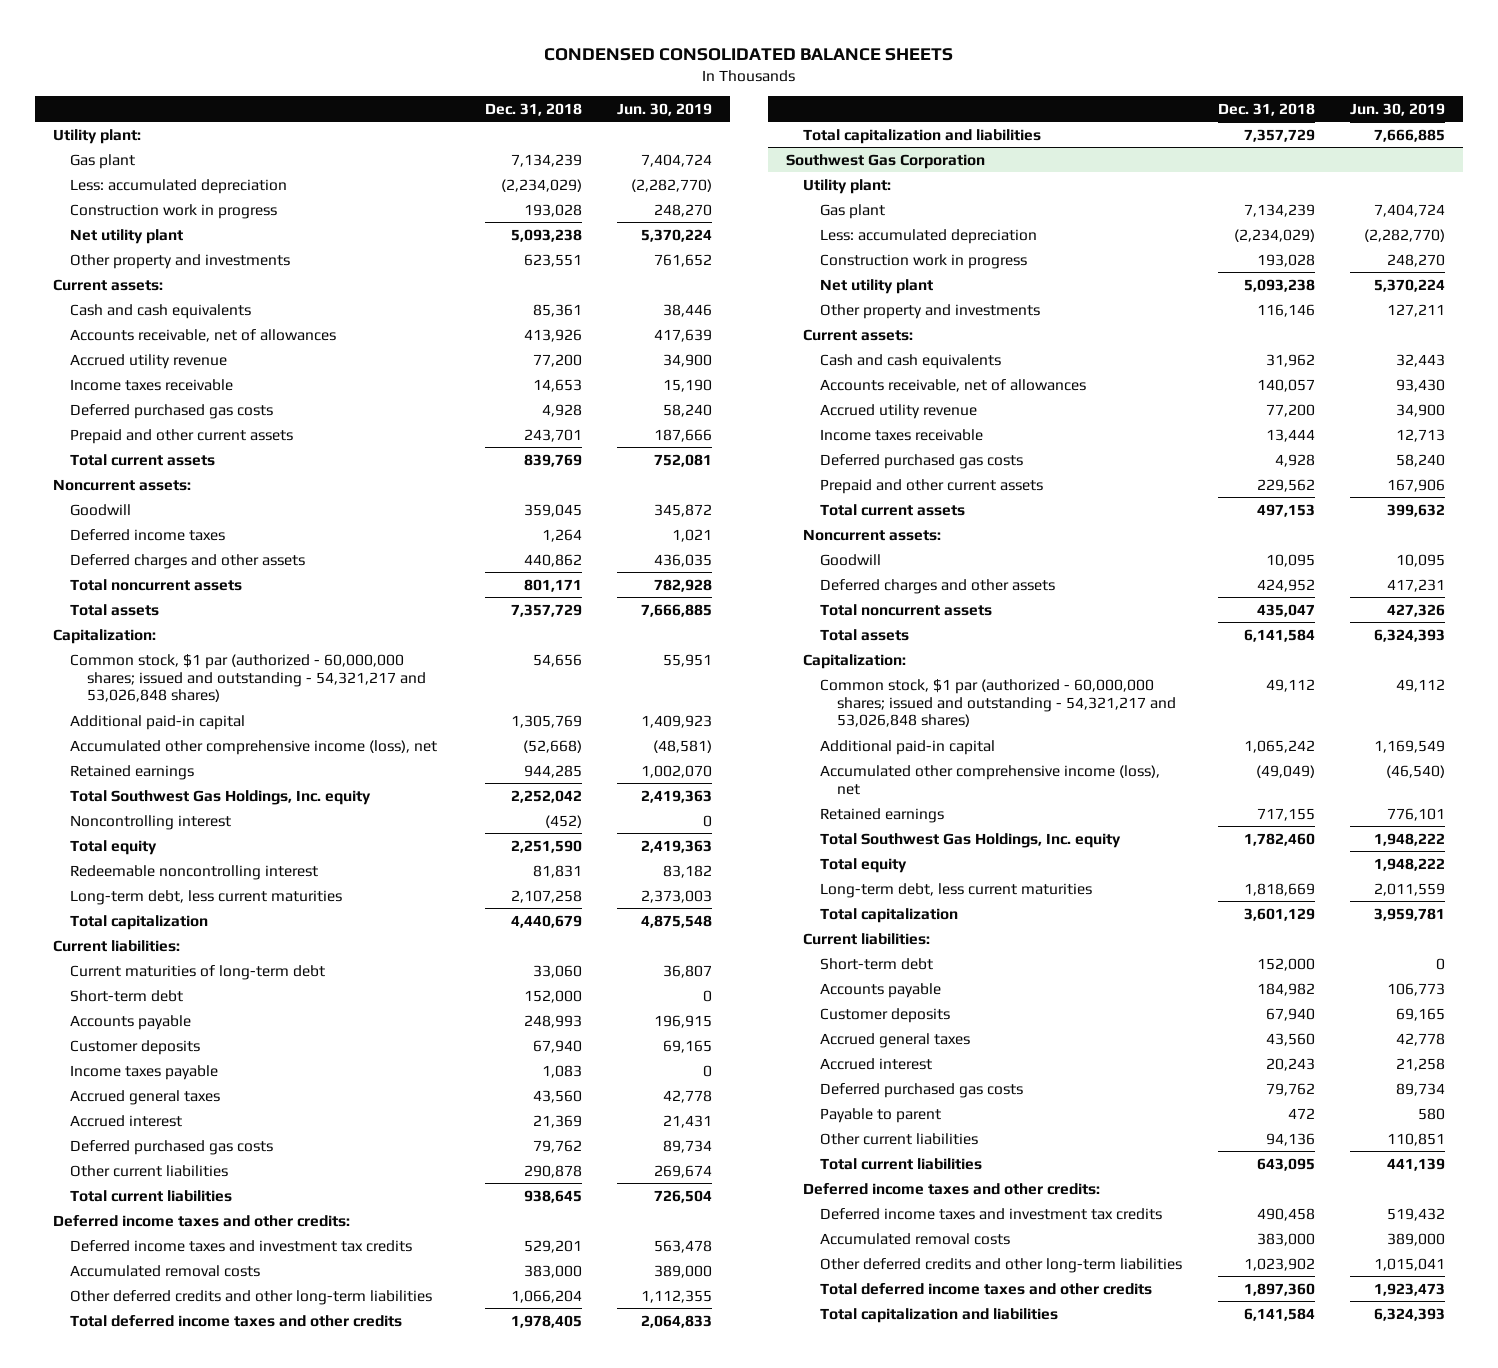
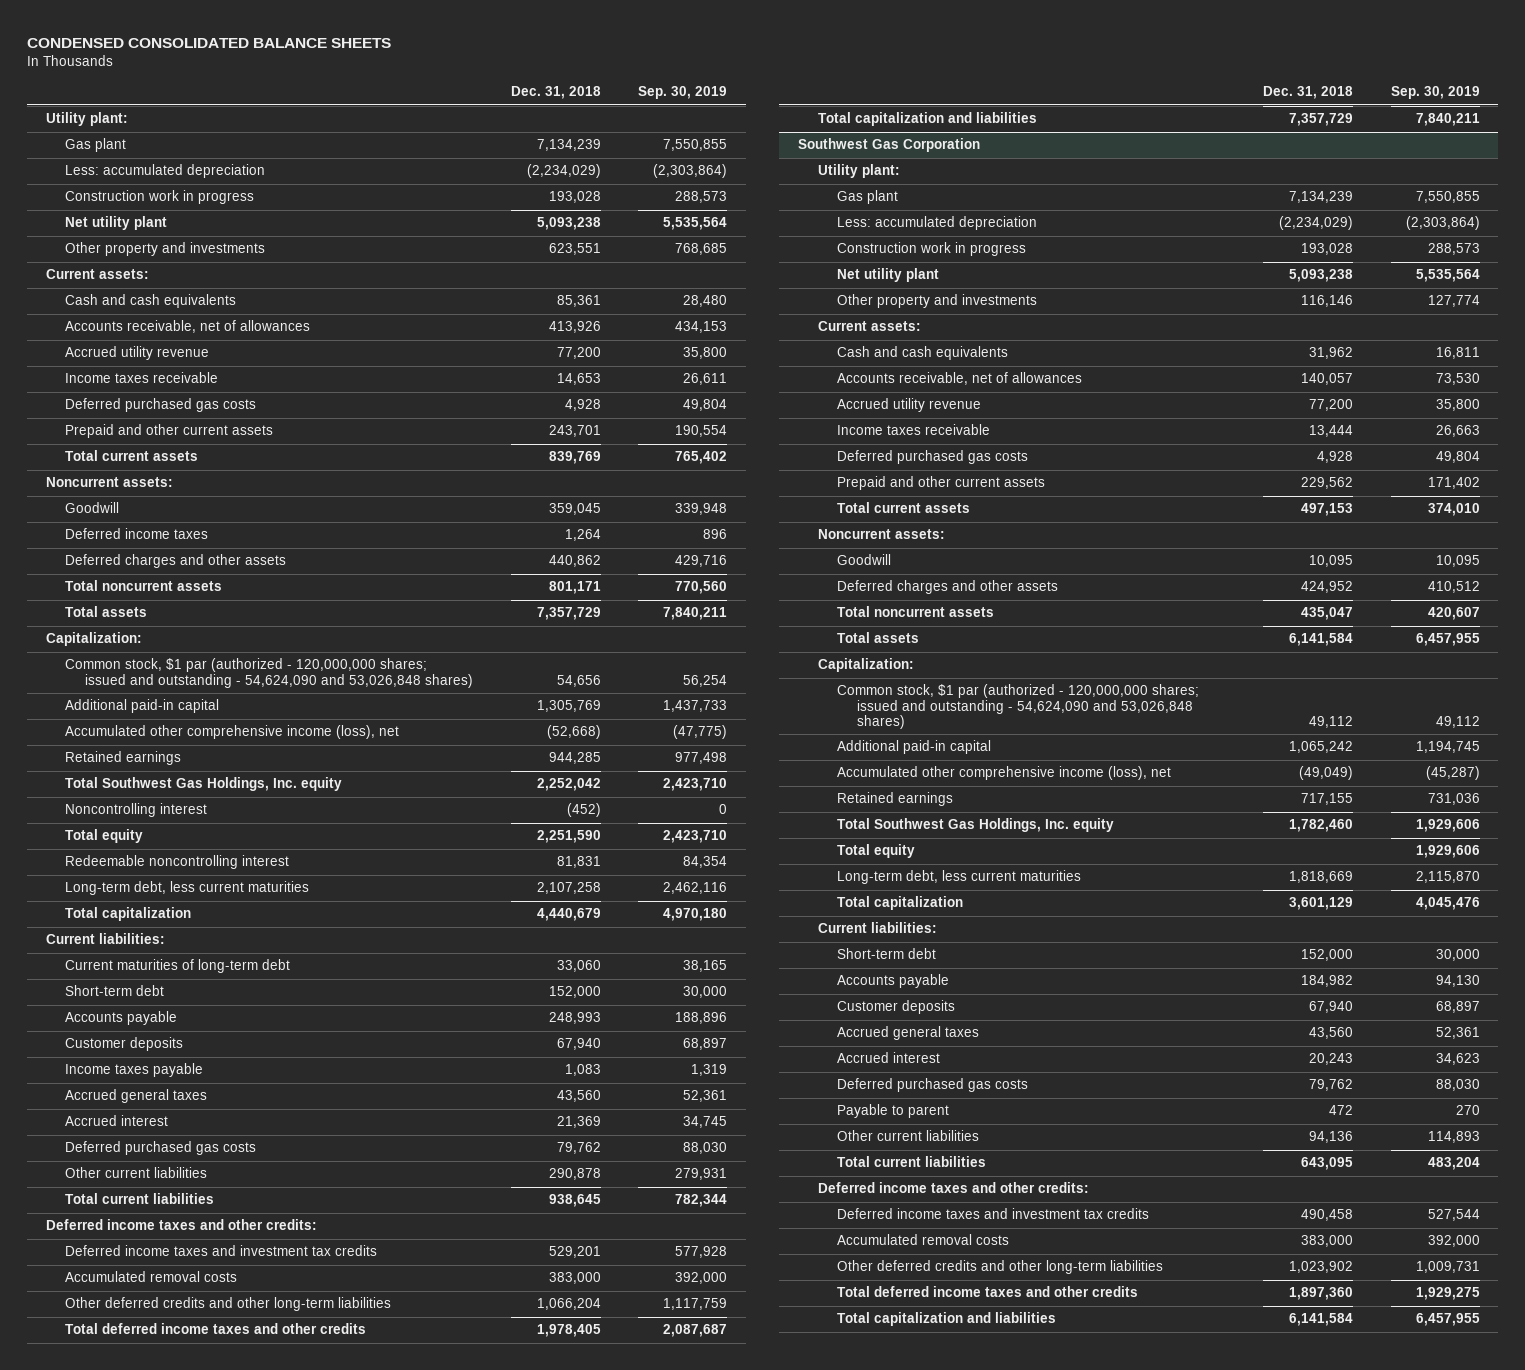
[616,102,712,116] Jun. 30, 2019 -> none
none -> [638,86,728,100] Sep. 30, 2019
[70,653,427,703] Common stock, $1 par (authorized - 60,000,000 shares; issued and outstanding - 54,321,217 and 53,026,848 shares) -> [65,658,474,688] Common stock, $1 par (authorized - 120,000,000 shares; issued and outstanding - 54,624,090 and 53,026,848 shares)
[820,678,1177,728] Common stock, $1 par (authorized - 60,000,000 shares; issued and outstanding - 54,321,217 and 53,026,848 shares) -> [837,684,1200,730] Common stock, $1 par (authorized - 120,000,000 shares; issued and outstanding - 54,624,090 and 53,026,848 shares)

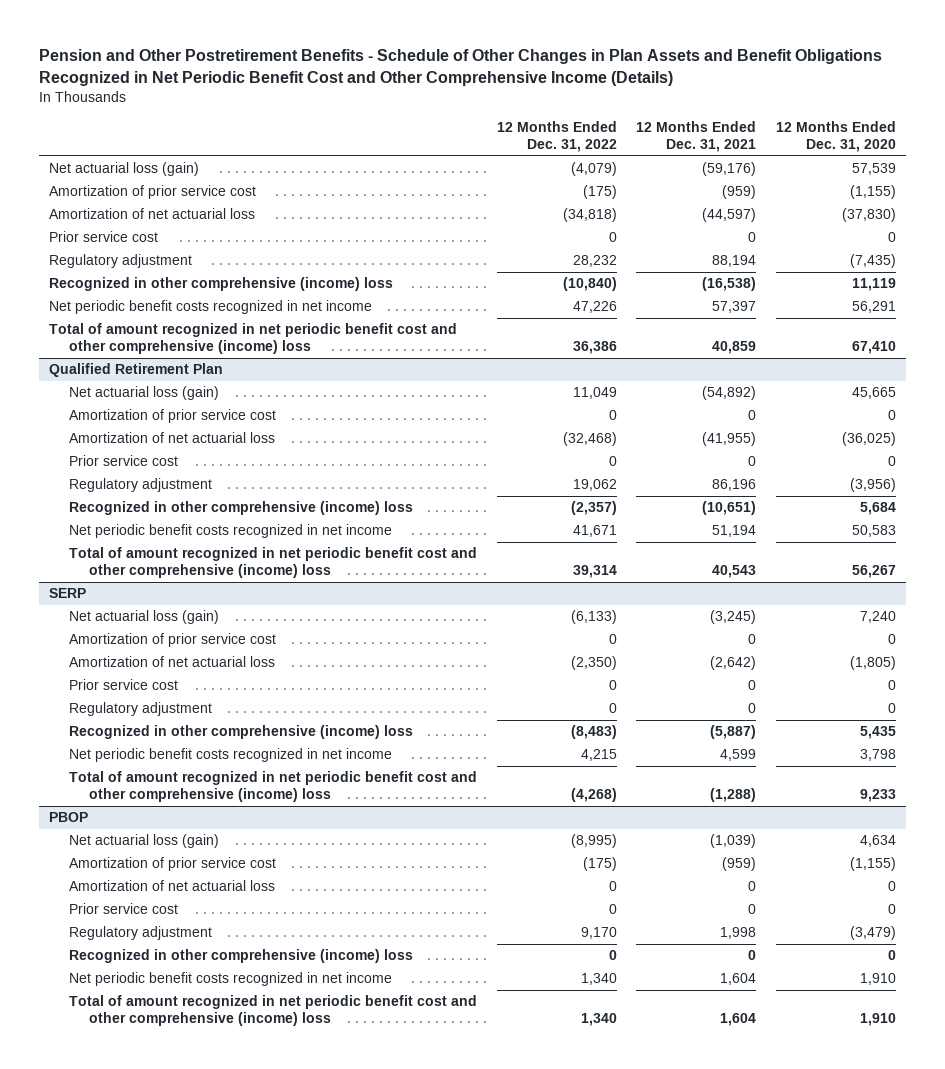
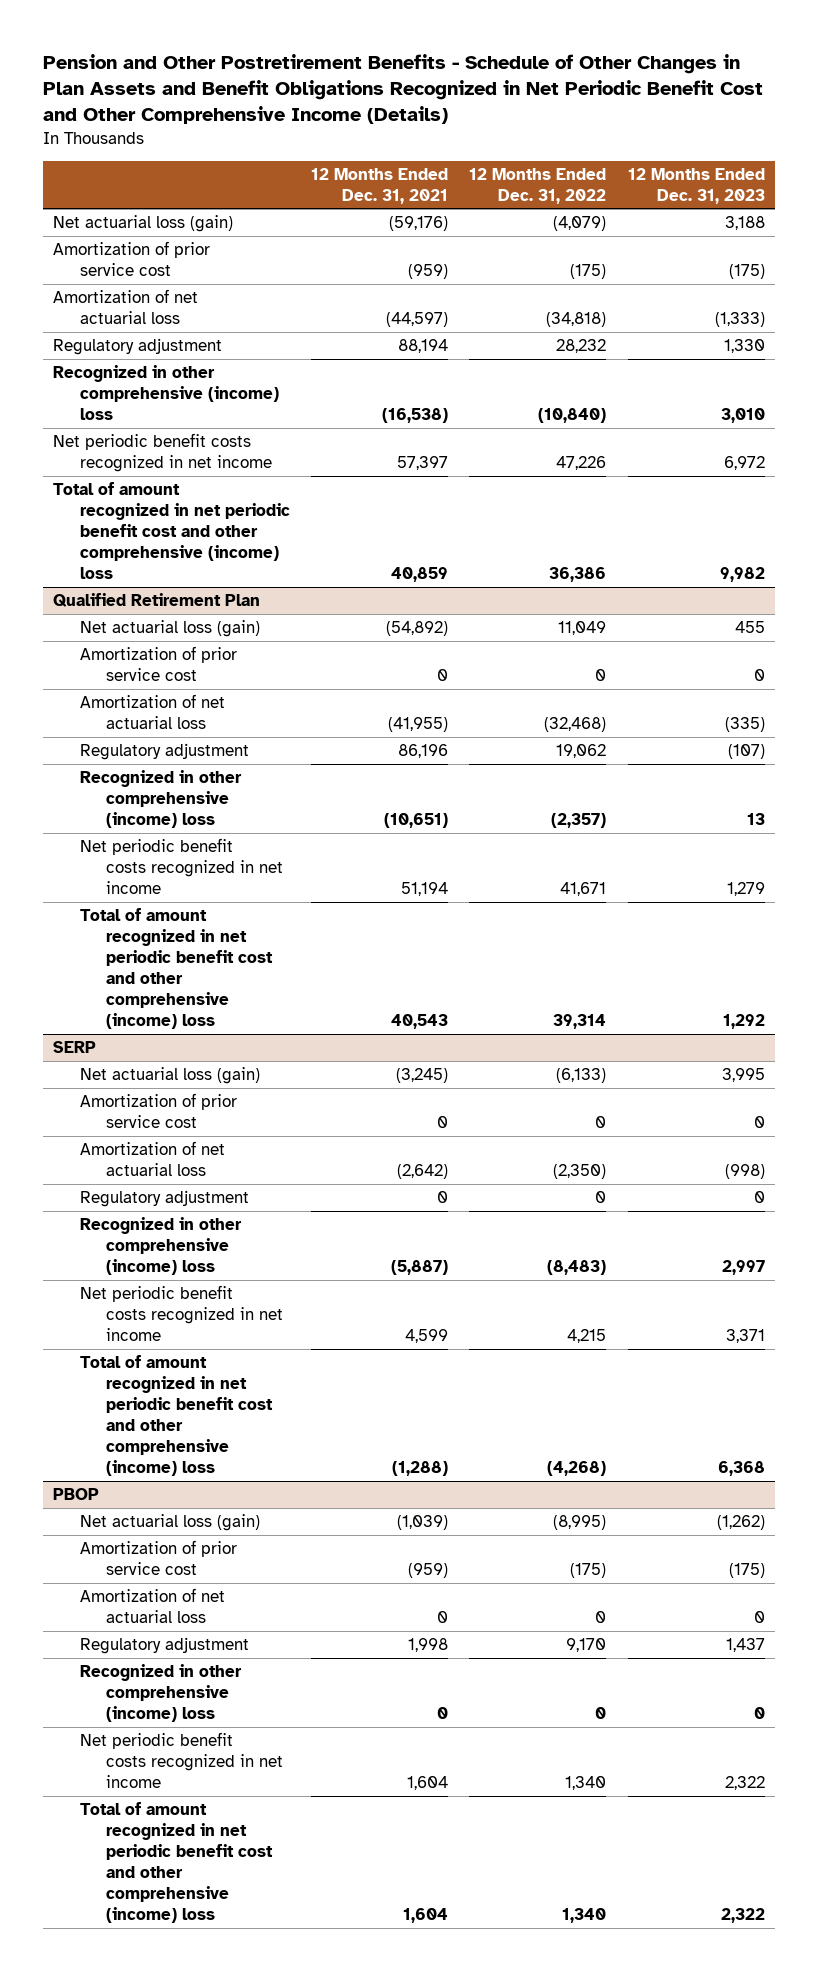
[776,121,897,153] 12 Months Ended Dec. 31, 2020 -> none
none -> [627,167,765,204] 12 Months Ended Dec. 31, 2023
[49,231,159,243] Prior service cost -> none
[69,455,179,467] Prior service cost -> none
[69,679,179,691] Prior service cost -> none
[69,903,179,915] Prior service cost -> none

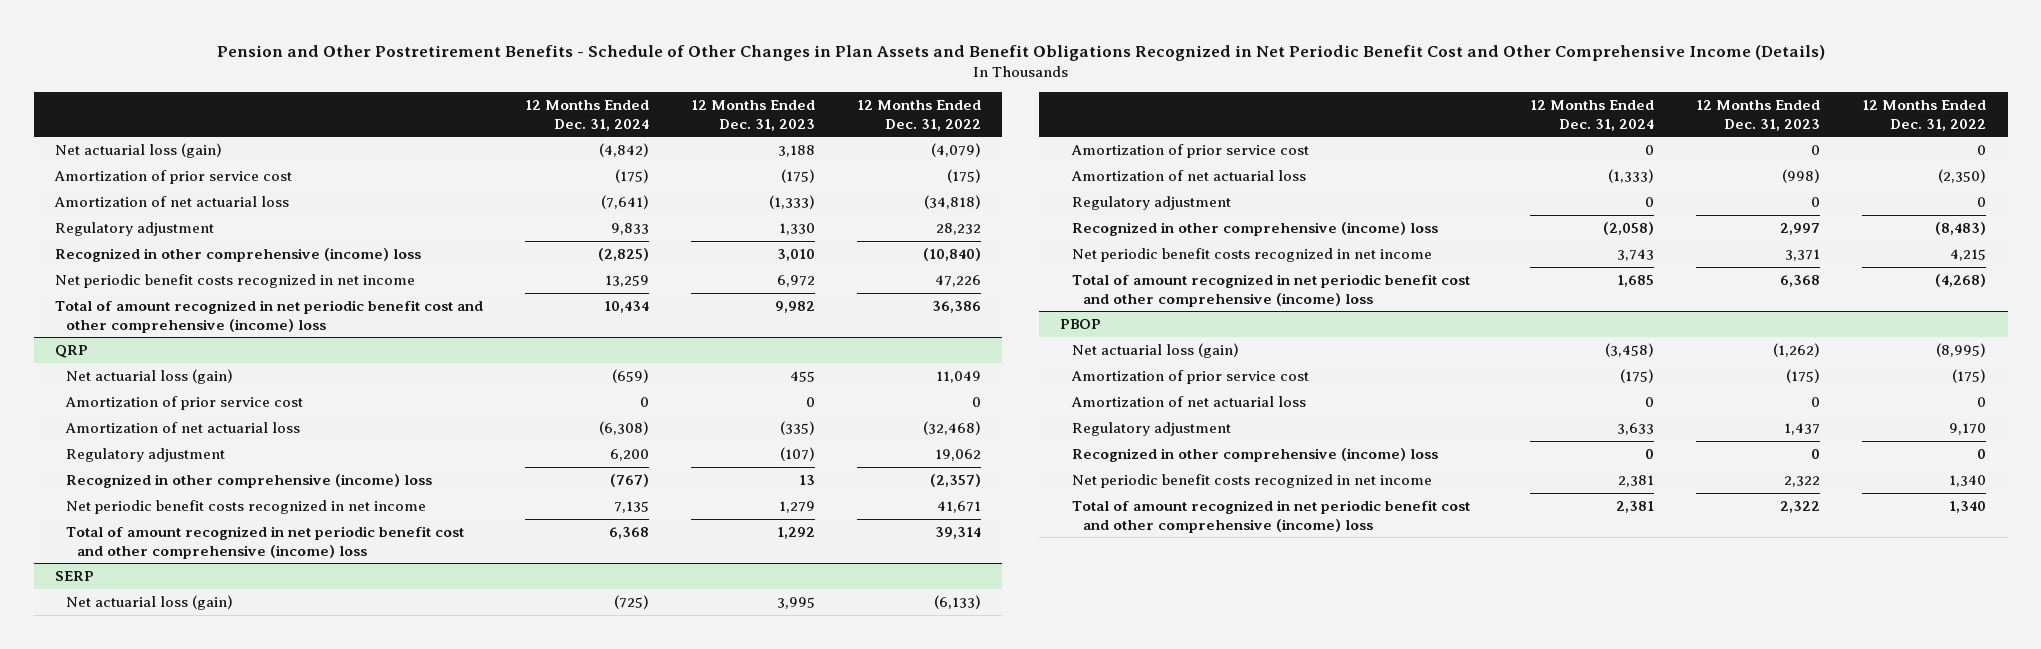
[311,167,449,204] 12 Months Ended Dec. 31, 2021 -> none
none -> [524,100,649,131] 12 Months Ended Dec. 31, 2024
[53,593,261,608] Qualified Retirement Plan -> [54,345,88,359] QRP

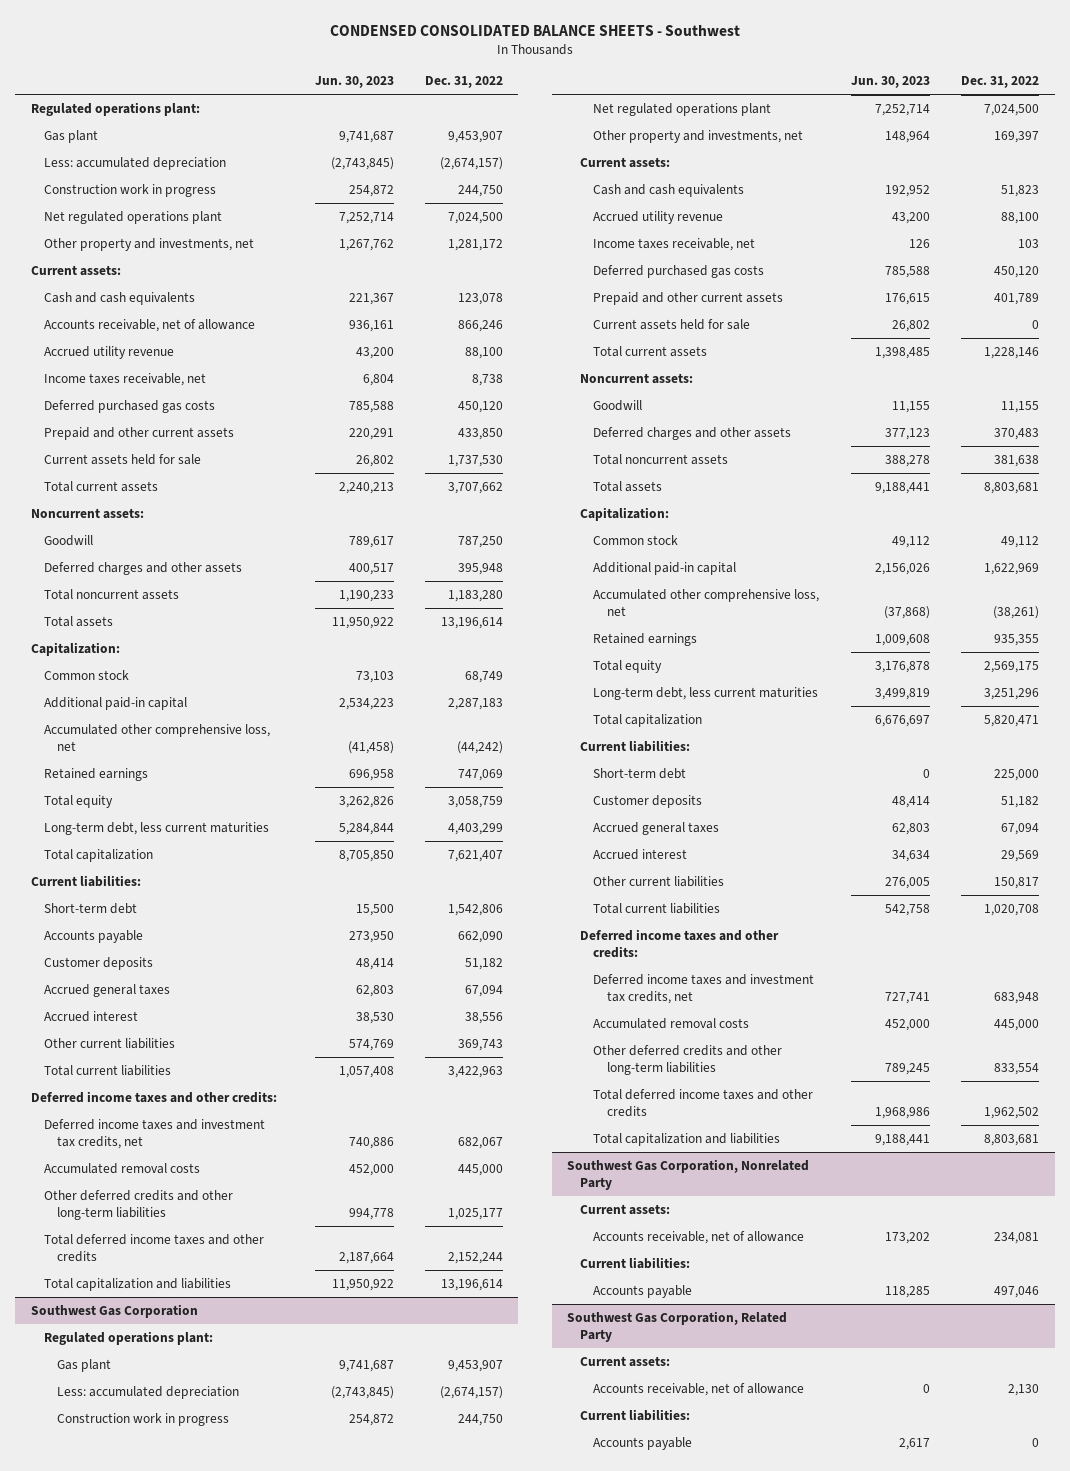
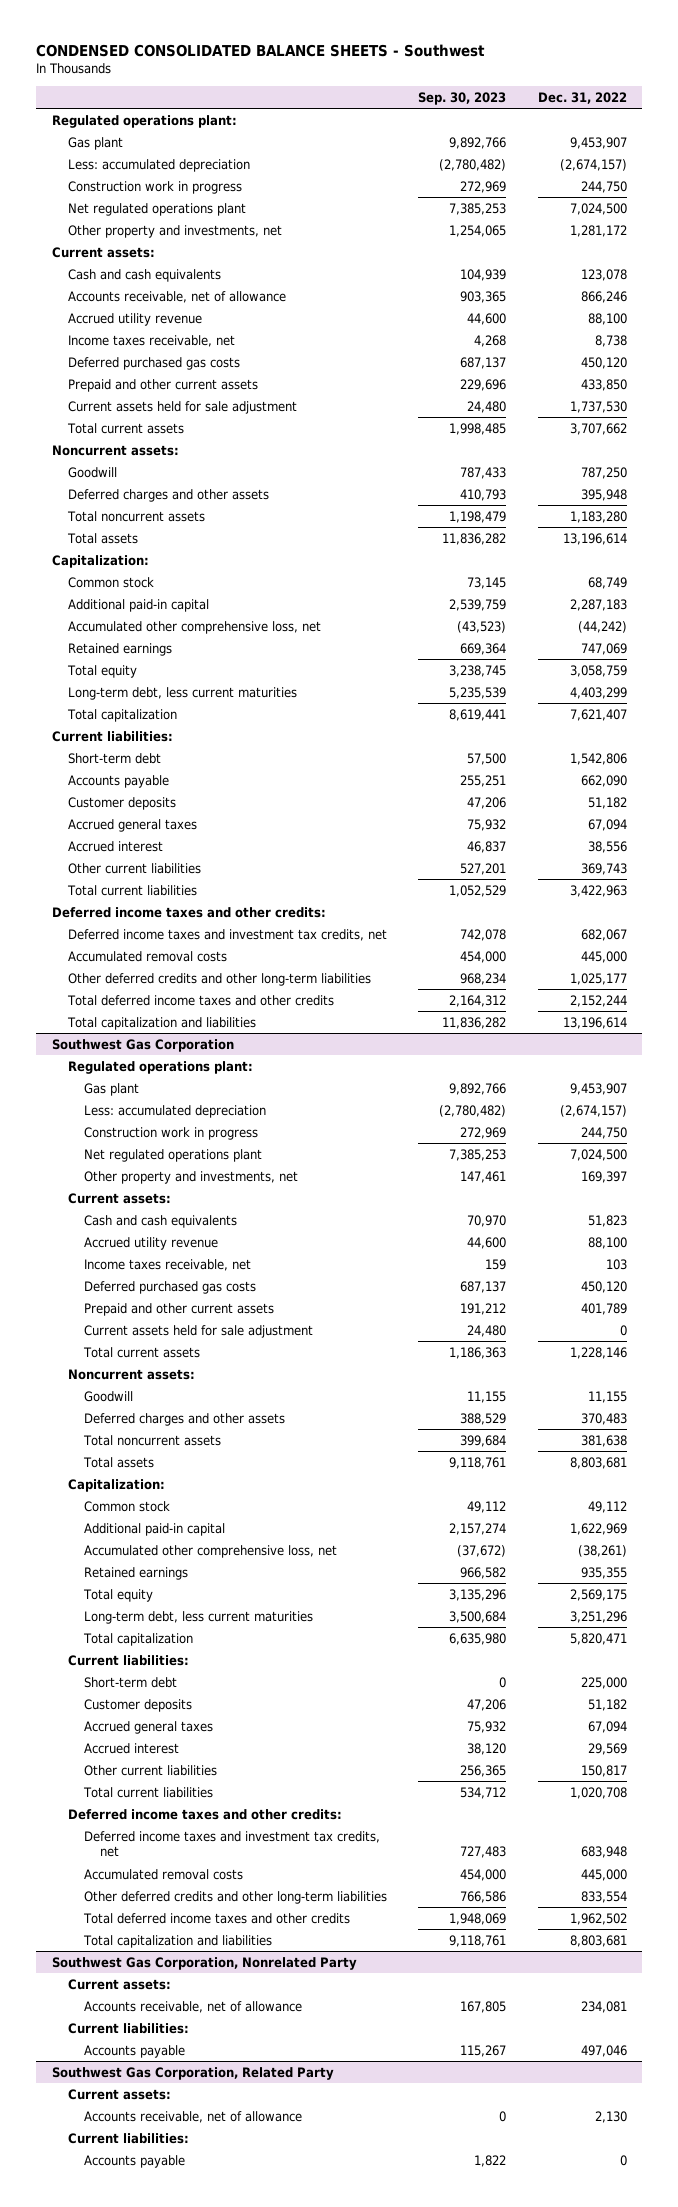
[314,76,394,89] Jun. 30, 2023 -> none
none -> [418,91,507,105] Sep. 30, 2023
[44,453,202,465] Current assets held for sale -> [67,400,297,414] Current assets held for sale adjustment
[593,318,751,330] Current assets held for sale -> [84,1324,314,1338] Current assets held for sale adjustment

